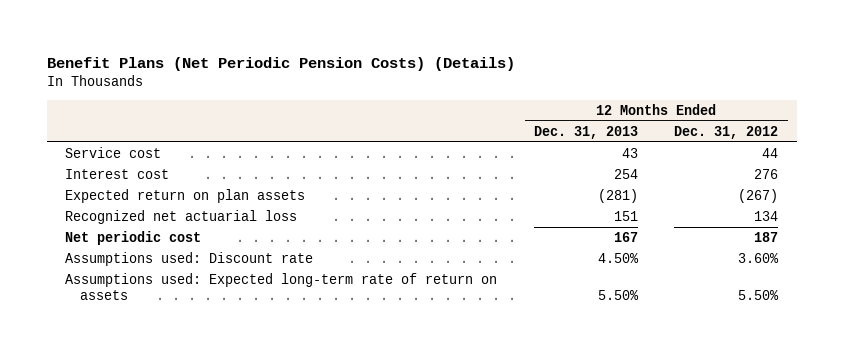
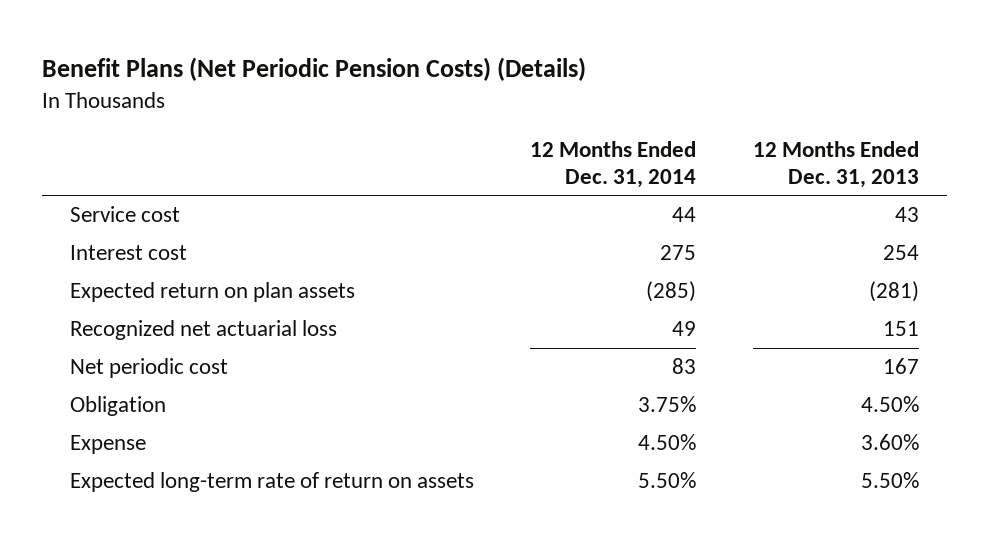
[674,125,779,139] Dec. 31, 2012 -> none
none -> [530,140,697,188] 12 Months Ended Dec. 31, 2014
[65,251,314,266] Assumptions used: Discount rate -> none
none -> [70,396,167,417] Obligation
none -> [70,435,147,455] Expense
[65,272,498,300] Assumptions used: Expected long-term rate of return on assets -> [70,472,475,493] Expected long-term rate of return on assets

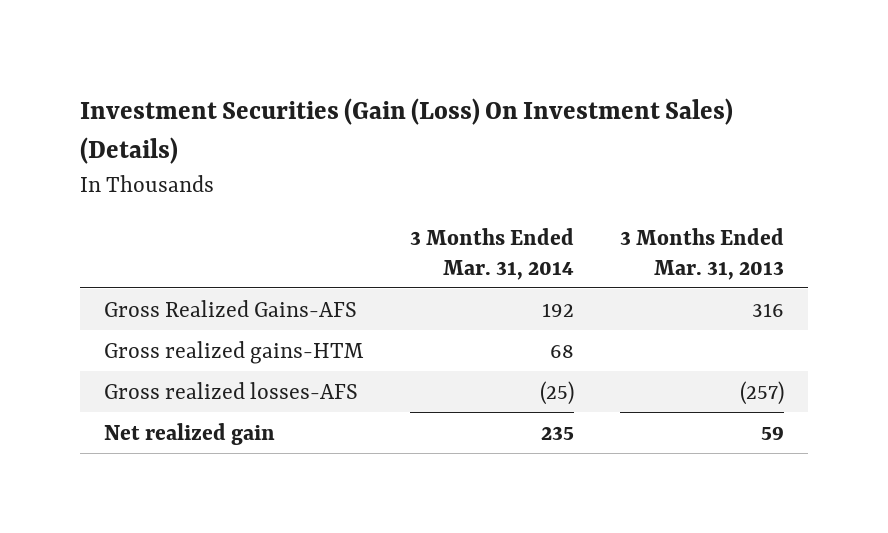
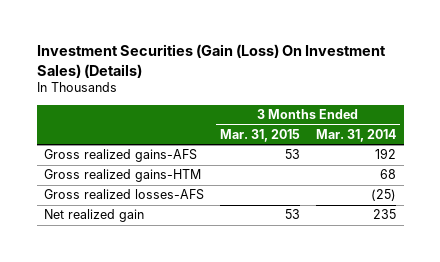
[620,227,785,280] 3 Months Ended Mar. 31, 2013 -> none
none -> [220,128,301,142] Mar. 31, 2015
[103,299,357,317] Gross Realized Gains-AFS -> [44,149,198,163] Gross realized gains-AFS

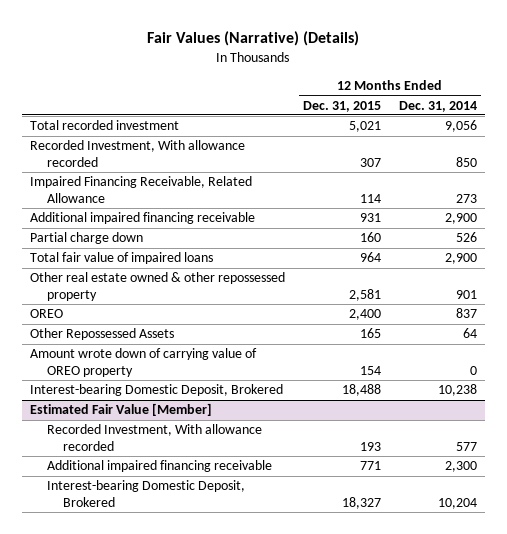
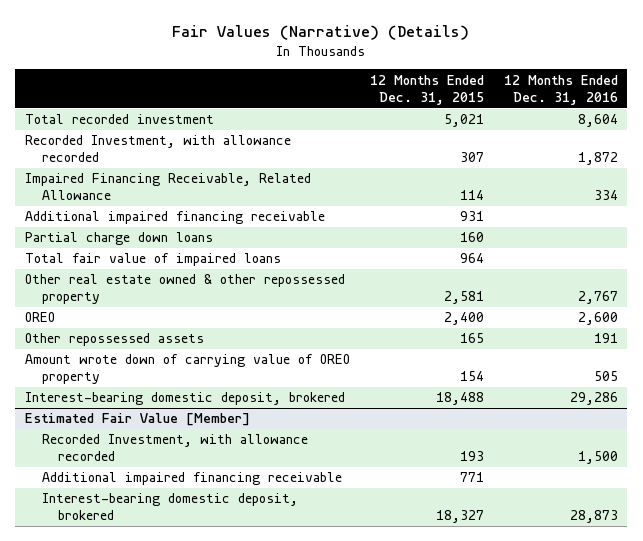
[398,100,477,112] Dec. 31, 2014 -> none
none -> [503,74,618,105] 12 Months Ended Dec. 31, 2016
[30,140,246,167] Recorded Investment, With allowance recorded -> [24,135,291,163] Recorded Investment, with allowance recorded
[30,232,144,245] Partial charge down -> [24,232,213,246] Partial charge down loans
[30,328,175,341] Other Repossessed Assets -> [24,333,204,347] Other repossessed assets
[30,384,284,397] Interest-bearing Domestic Deposit, Brokered -> [24,392,345,406] Interest-bearing domestic deposit, brokered
[46,424,262,451] Recorded Investment, With allowance recorded -> [41,434,308,462] Recorded Investment, with allowance recorded
[46,480,245,507] Interest-bearing Domestic Deposit, Brokered -> [41,493,298,521] Interest-bearing domestic deposit, brokered

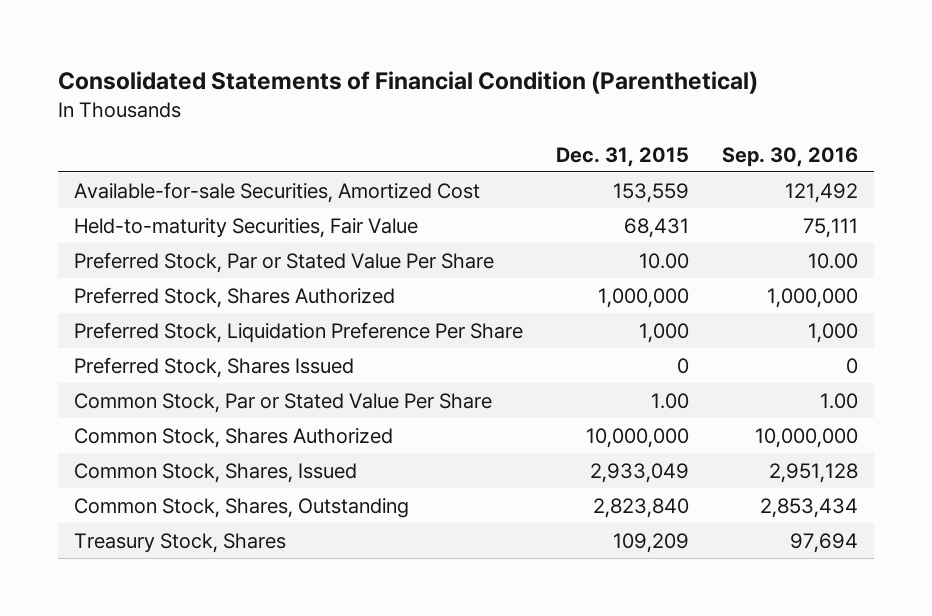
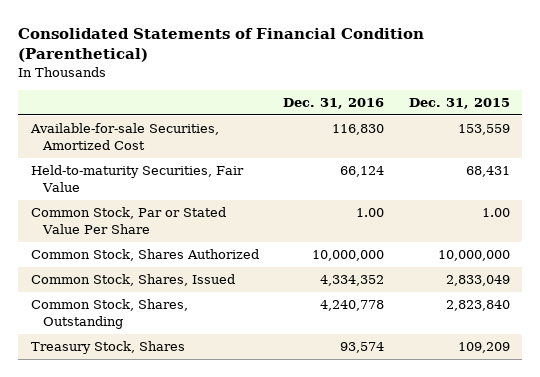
[721,146,858,167] Sep. 30, 2016 -> none
none -> [283,98,385,110] Dec. 31, 2016
[73,251,494,273] Preferred Stock, Par or Stated Value Per Share -> none
[73,286,395,308] Preferred Stock, Shares Authorized -> none
[73,321,523,343] Preferred Stock, Liquidation Preference Per Share -> none
[73,356,354,378] Preferred Stock, Shares Issued -> none
[589,462,689,483] 2,933,049 -> [445,275,510,287] 2,833,049

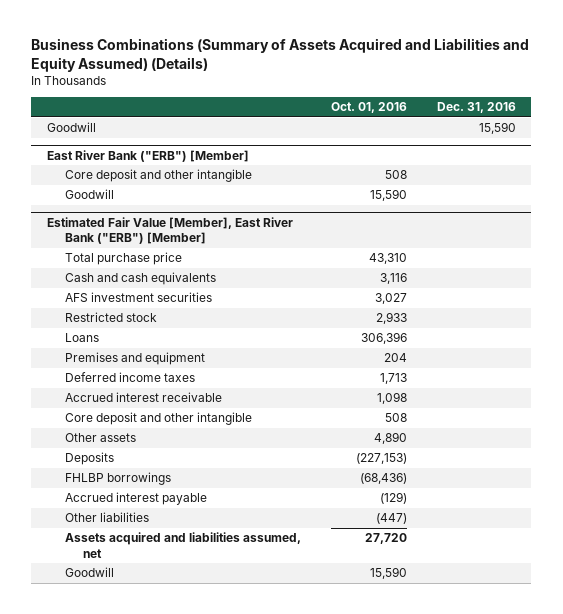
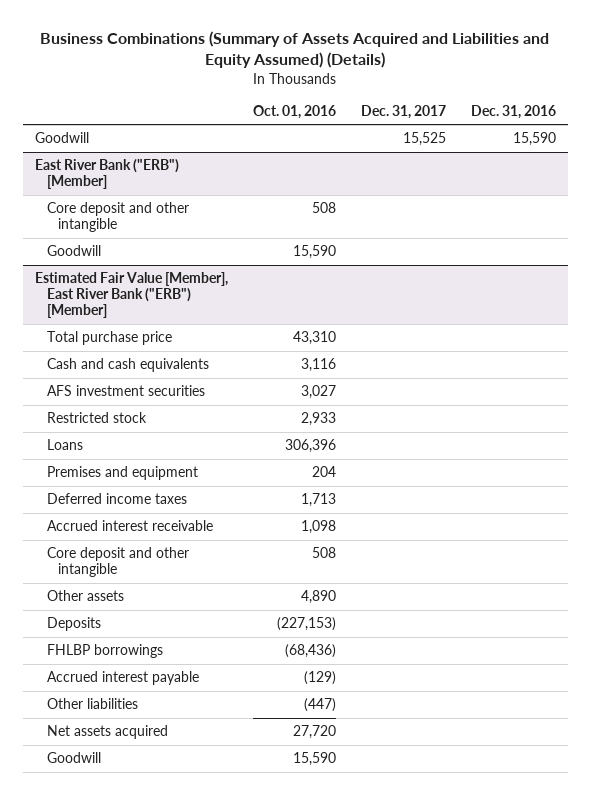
none -> [360,104,446,119] Dec. 31, 2017
[64,532,301,558] Assets acquired and liabilities assumed, net -> [46,725,168,740] Net assets acquired

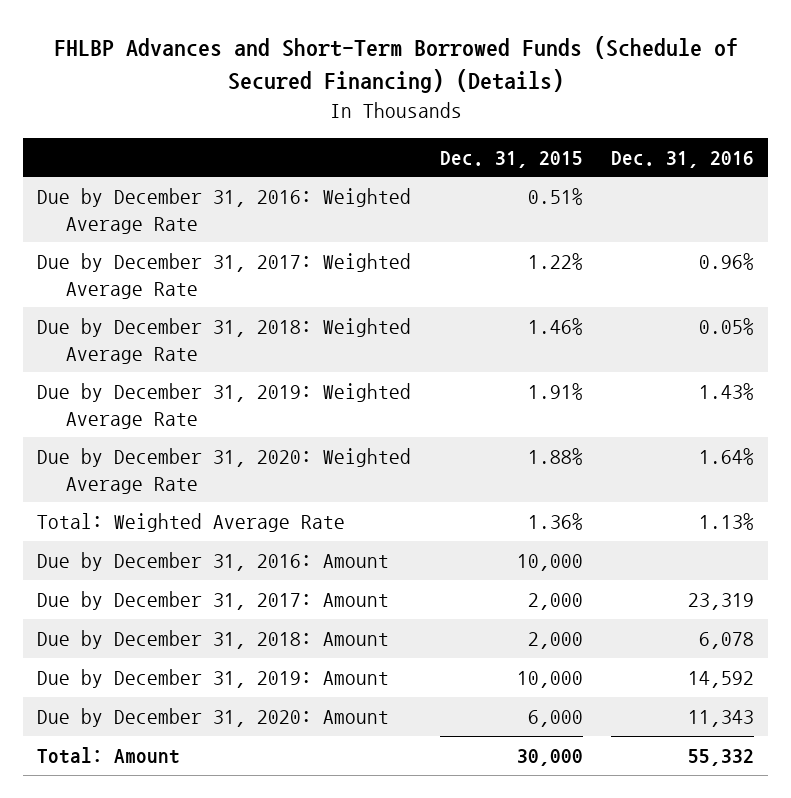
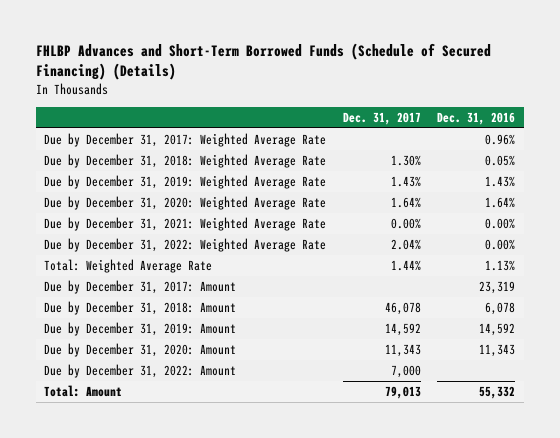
[439,150,583,168] Dec. 31, 2015 -> none
none -> [342,111,421,125] Dec. 31, 2017
[37,188,412,234] Due by December 31, 2016: Weighted Average Rate -> none
none -> [44,216,327,231] Due by December 31, 2021: Weighted Average Rate
none -> [44,237,327,252] Due by December 31, 2022: Weighted Average Rate
[37,552,390,572] Due by December 31, 2016: Amount -> none
none -> [44,363,237,378] Due by December 31, 2022: Amount

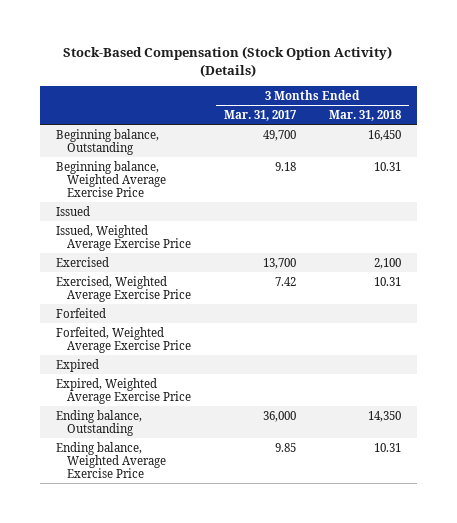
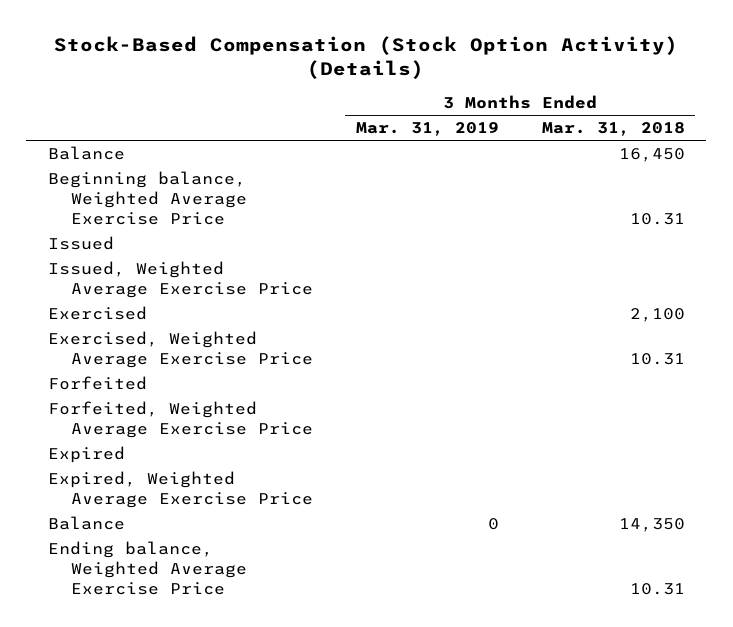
[223,109,297,121] Mar. 31, 2017 -> none
none -> [355,122,499,137] Mar. 31, 2019
[56,128,160,155] Beginning balance, Outstanding -> [47,145,125,160] Balance
[56,409,143,436] Ending balance, Outstanding -> [47,515,125,530] Balance

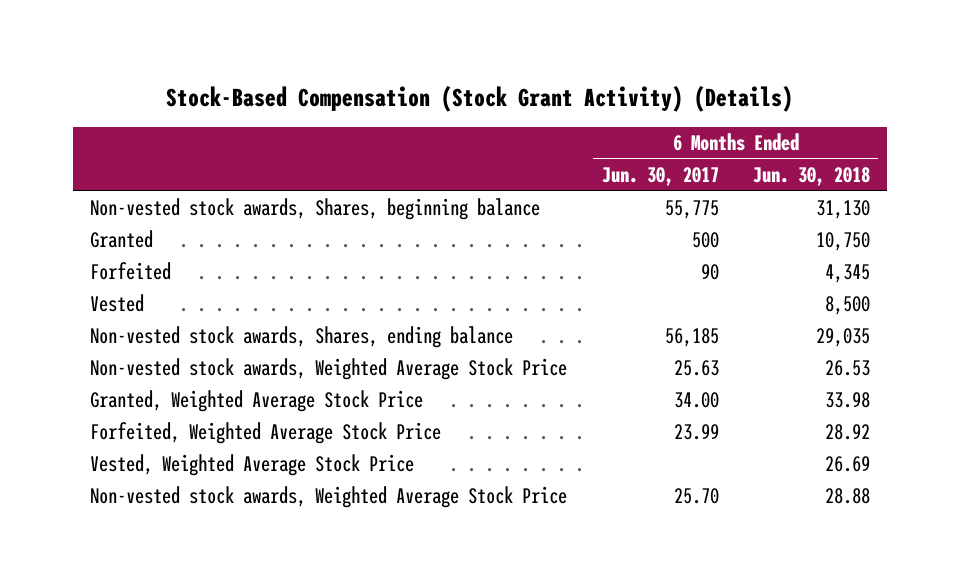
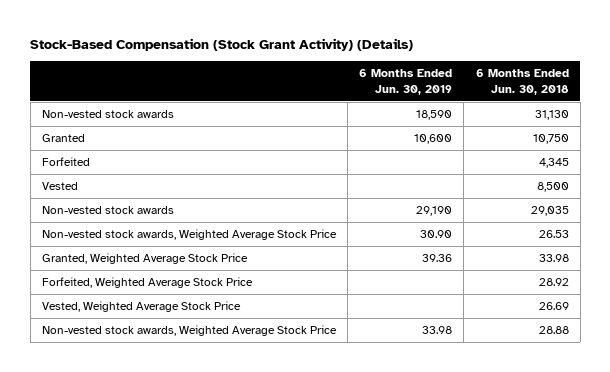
[601,167,719,187] Jun. 30, 2017 -> none
none -> [359,69,453,95] 6 Months Ended Jun. 30, 2019
[90,198,541,221] Non-vested stock awards, Shares, beginning balance -> [41,110,174,119] Non-vested stock awards
[90,326,514,349] Non-vested stock awards, Shares, ending balance -> [41,206,174,215] Non-vested stock awards

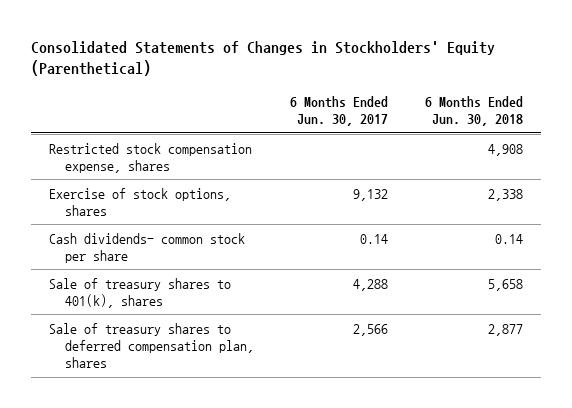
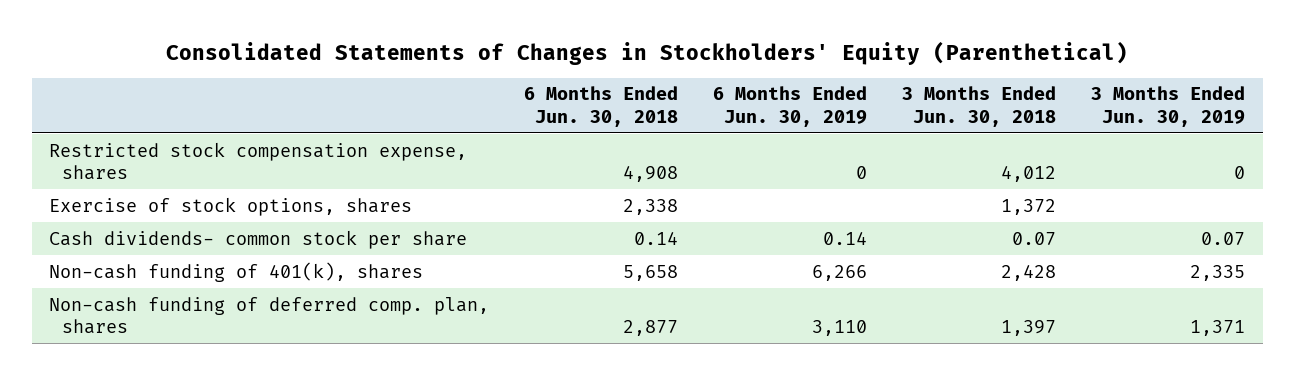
[290,95,389,126] 6 Months Ended Jun. 30, 2017 -> none
none -> [713,86,868,127] 6 Months Ended Jun. 30, 2019
none -> [902,86,1057,127] 3 Months Ended Jun. 30, 2018
none -> [1091,86,1246,127] 3 Months Ended Jun. 30, 2019
[48,277,231,308] Sale of treasury shares to 401(k), shares -> [49,261,424,282] Non-cash funding of 401(k), shares
[48,322,254,369] Sale of treasury shares to deferred compensation plan, shares -> [49,296,490,335] Non-cash funding of deferred comp. plan, shares

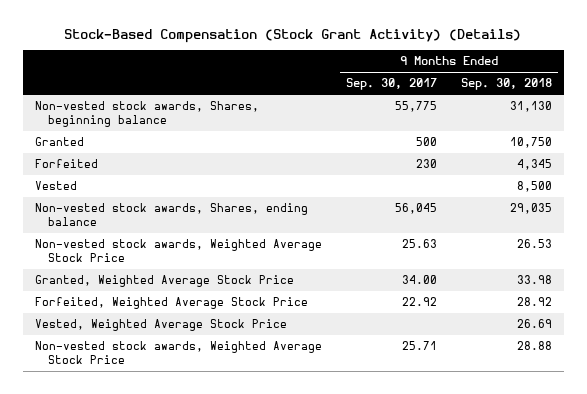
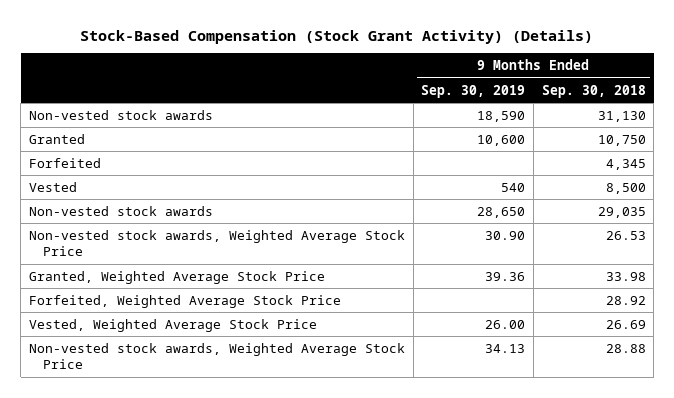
[345,78,437,91] Sep. 30, 2017 -> none
none -> [421,84,526,98] Sep. 30, 2019
[34,101,259,128] Non-vested stock awards, Shares, beginning balance -> [28,109,213,120] Non-vested stock awards
[34,203,308,227] Non-vested stock awards, Shares, ending balance -> [28,205,213,216] Non-vested stock awards

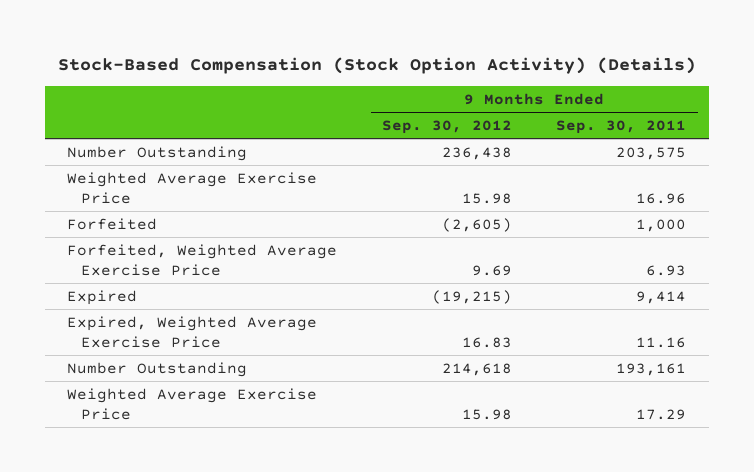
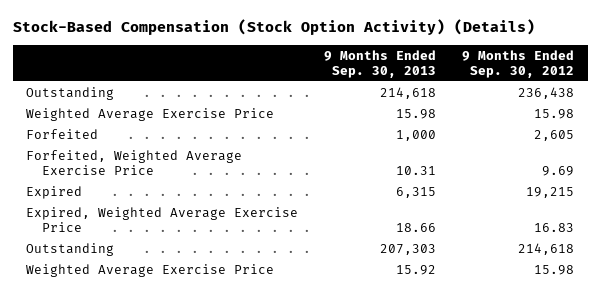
[556,120,687,135] Sep. 30, 2011 -> none
none -> [324,49,437,78] 9 Months Ended Sep. 30, 2013
[67,145,248,161] Number Outstanding -> [25,86,114,100] Outstanding
[441,217,512,232] (2,605) -> [534,129,575,141] 2,605
[431,289,512,304] (19,215) -> [526,186,575,198] 19,215
[67,361,248,377] Number Outstanding -> [25,242,114,256] Outstanding

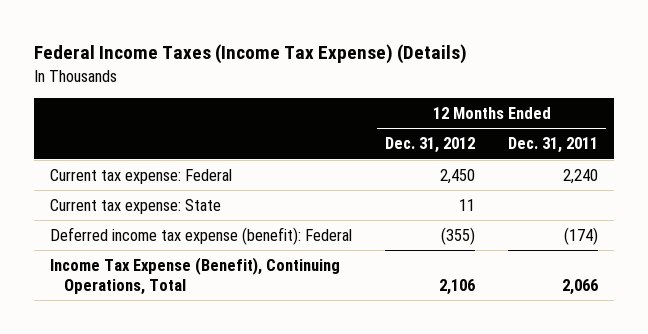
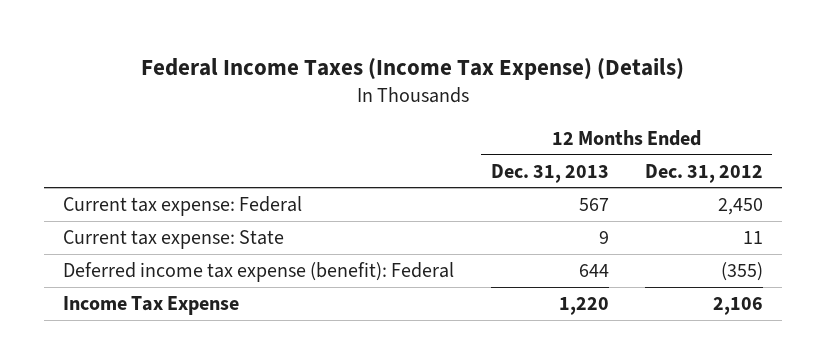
[507,137,598,154] Dec. 31, 2011 -> none
none -> [490,163,609,183] Dec. 31, 2013
[50,256,341,296] Income Tax Expense (Benefit), Continuing Operations, Total -> [62,295,239,315] Income Tax Expense

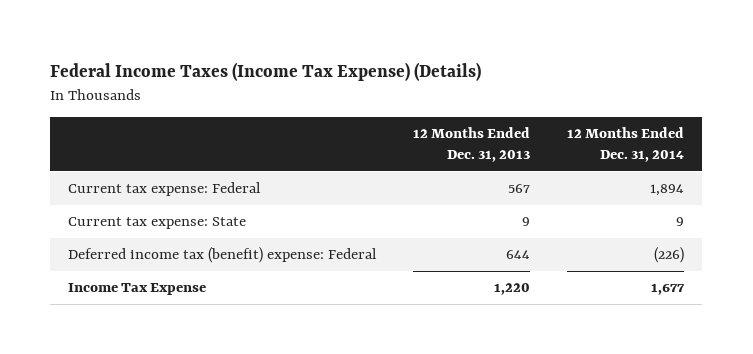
[645,163,764,183] Dec. 31, 2012 -> none
none -> [567,126,685,163] 12 Months Ended Dec. 31, 2014
[62,261,454,282] Deferred income tax expense (benefit): Federal -> [68,247,378,264] Deferred income tax (benefit) expense: Federal

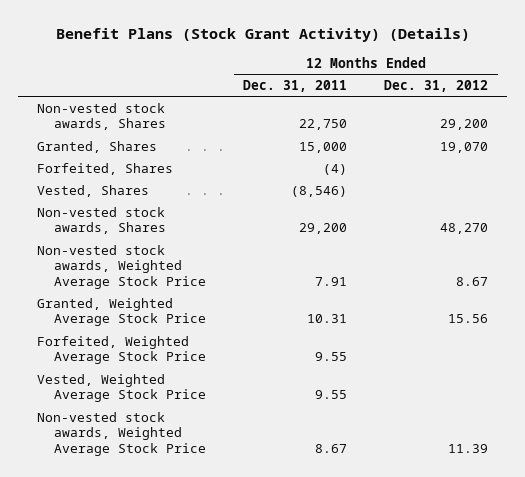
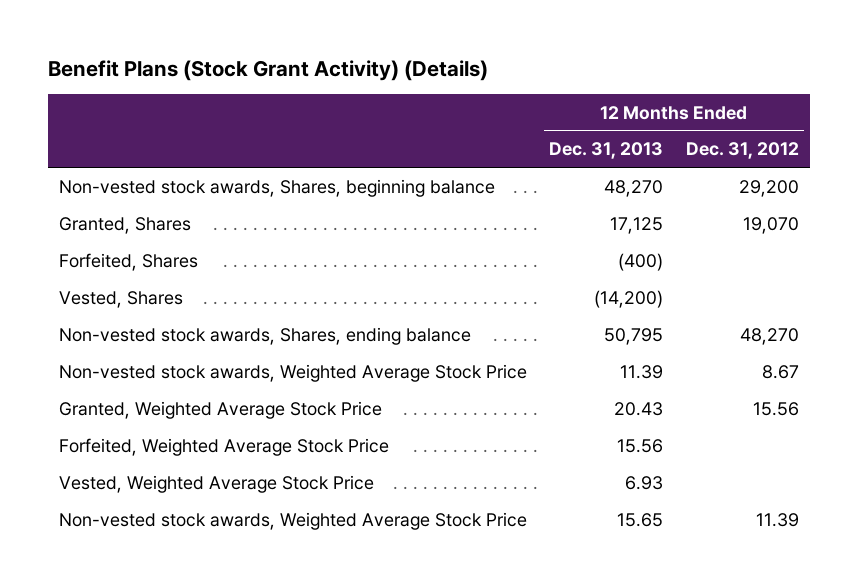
[243,79,348,92] Dec. 31, 2011 -> none
none -> [549,142,664,160] Dec. 31, 2013
[36,102,167,131] Non-vested stock awards, Shares -> [58,178,495,197] Non-vested stock awards, Shares, beginning balance
[36,206,167,235] Non-vested stock awards, Shares -> [58,326,471,345] Non-vested stock awards, Shares, ending balance

